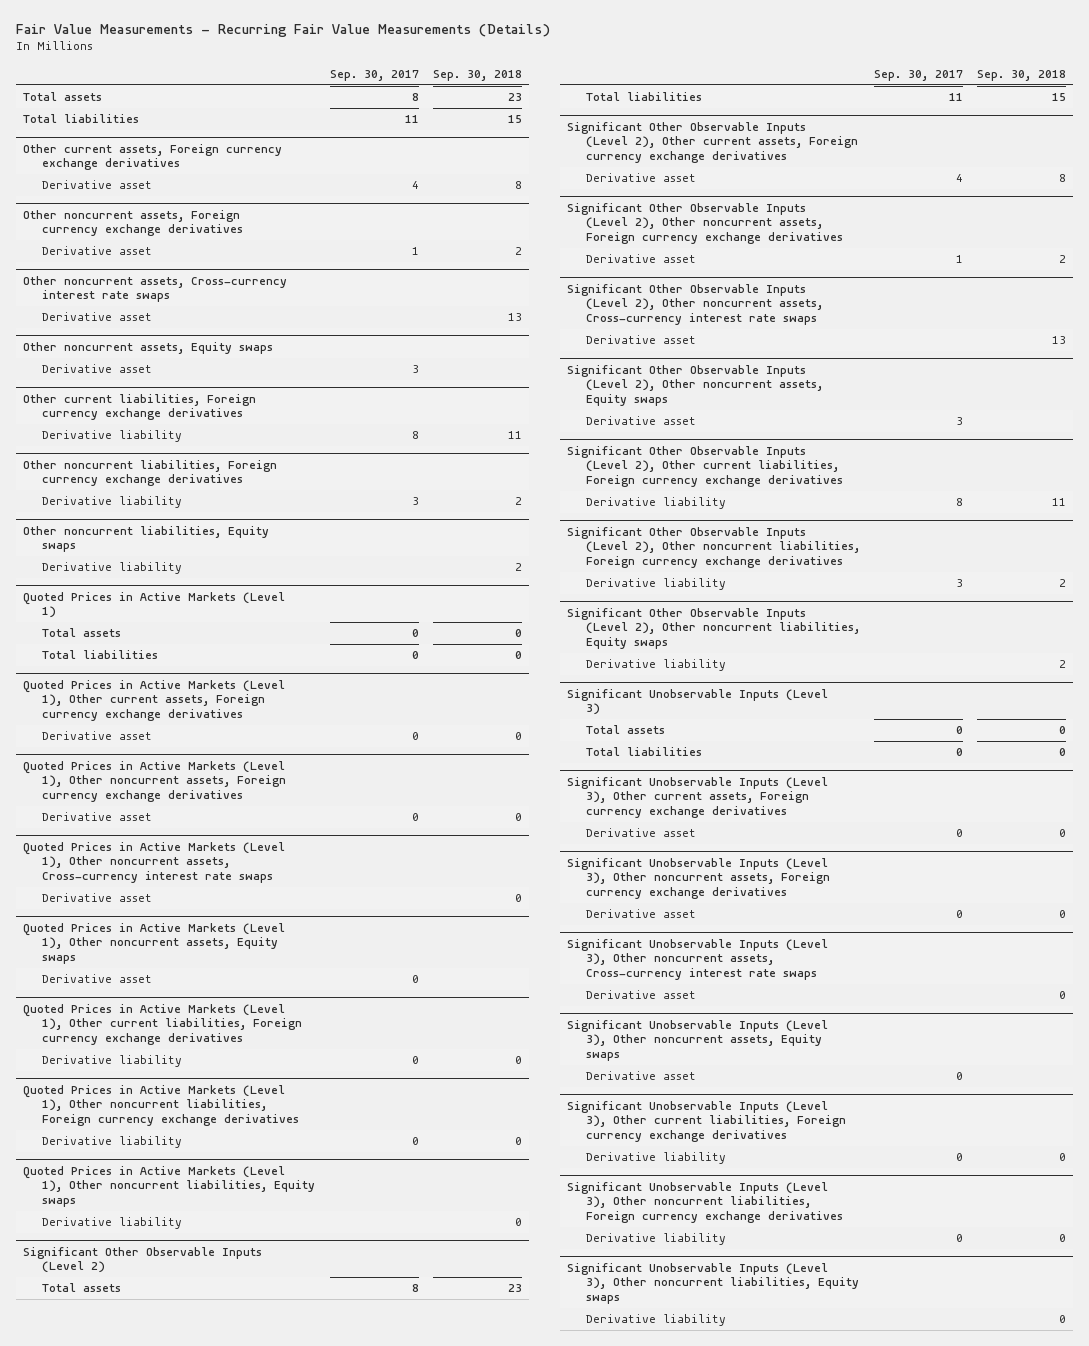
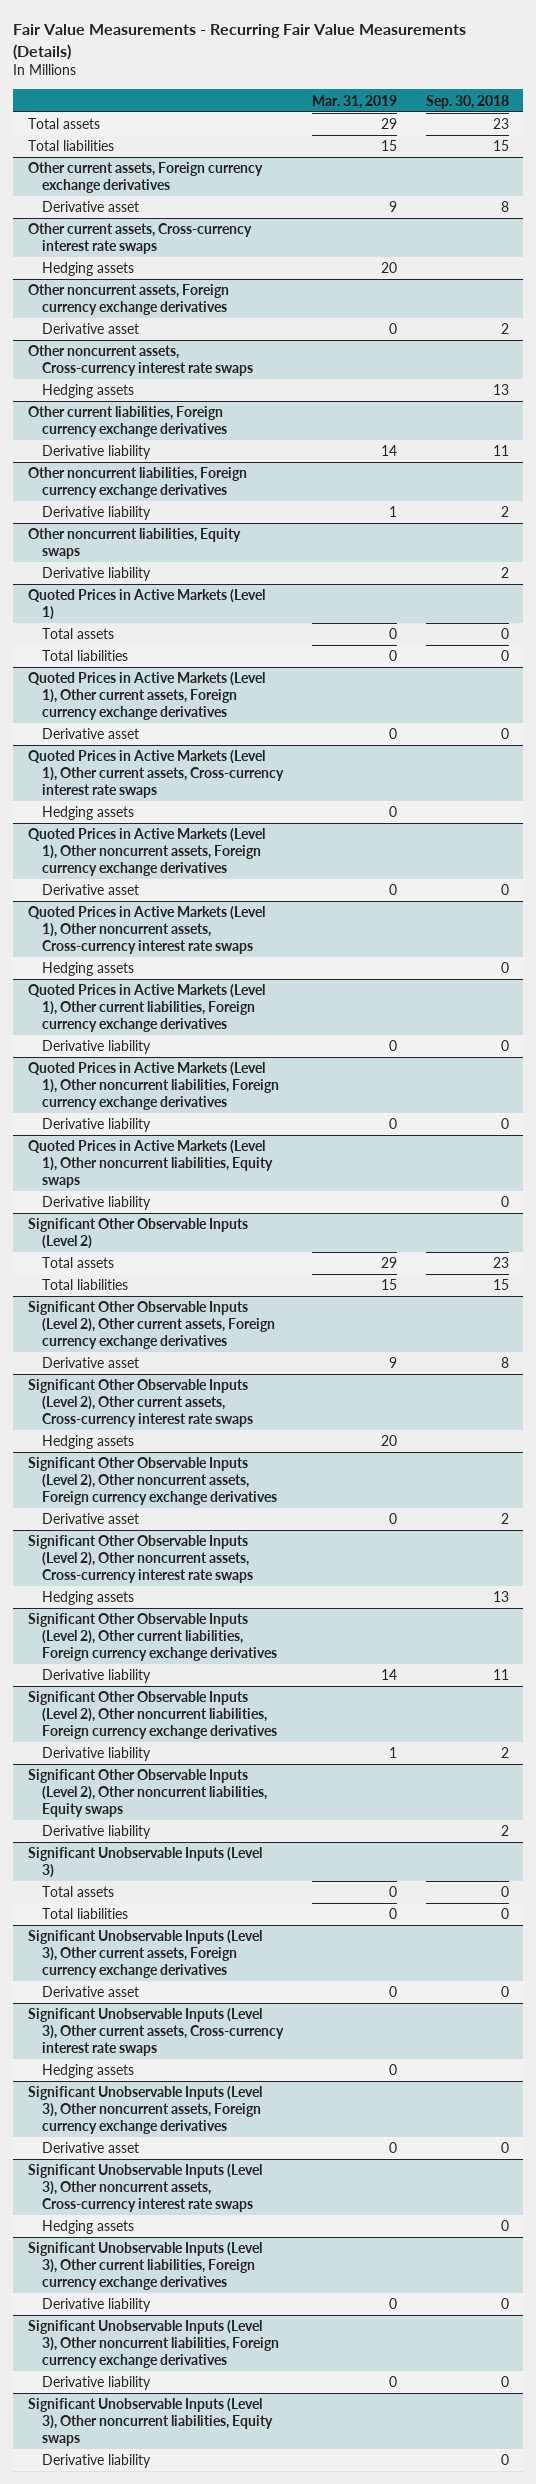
[329,69,419,81] Sep. 30, 2017 -> none
none -> [311,94,397,109] Mar. 31, 2019
none -> [27,223,252,254] Other current assets, Cross-currency interest rate swaps
none -> [41,262,134,277] Hedging assets
[41,312,152,322] Derivative asset -> none
[22,341,273,354] Other noncurrent assets, Equity swaps -> none
[41,364,152,374] Derivative asset -> none
none -> [41,384,134,399] Hedging assets
none -> [27,750,284,798] Quoted Prices in Active Markets (Level 1), Other current assets, Cross-currency interest rate swaps
none -> [41,806,134,821] Hedging assets
[41,893,152,903] Derivative asset -> none
[22,922,285,965] Quoted Prices in Active Markets (Level 1), Other noncurrent assets, Equity swaps -> none
[41,974,152,984] Derivative asset -> none
none -> [41,962,134,977] Hedging assets
none -> [27,1379,253,1427] Significant Other Observable Inputs (Level 2), Other current assets, Cross-currency interest rate swaps
none -> [41,1435,134,1450] Hedging assets
[585,335,696,345] Derivative asset -> none
[566,364,823,407] Significant Other Observable Inputs (Level 2), Other noncurrent assets, Equity swaps -> none
[585,416,696,426] Derivative asset -> none
none -> [41,1591,134,1606] Hedging assets
none -> [27,2008,284,2056] Significant Unobservable Inputs (Level 3), Other current assets, Cross-currency interest rate swaps
none -> [41,2064,134,2079] Hedging assets
[585,990,696,1000] Derivative asset -> none
[566,1019,828,1062] Significant Unobservable Inputs (Level 3), Other noncurrent assets, Equity swaps -> none
[585,1071,696,1081] Derivative asset -> none
none -> [41,2220,134,2235] Hedging assets

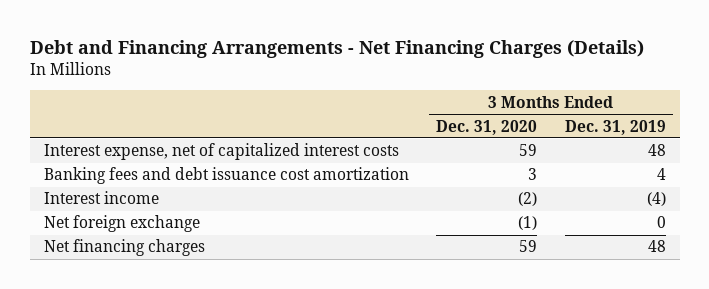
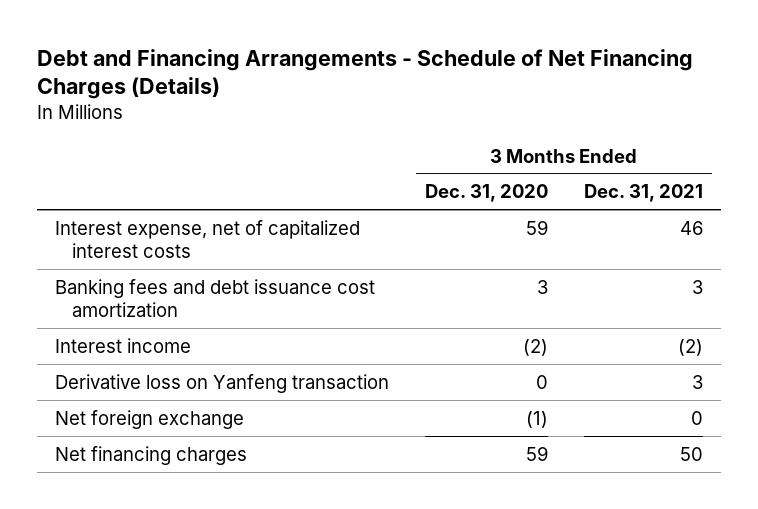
[29,39,644,58] Debt and Financing Arrangements - Net Financing Charges (Details) -> [36,48,693,100] Debt and Financing Arrangements - Schedule of Net Financing Charges (Details)
[564,119,666,135] Dec. 31, 2019 -> none
none -> [584,184,704,203] Dec. 31, 2021
none -> [54,373,389,393] Derivative loss on Yanfeng transaction

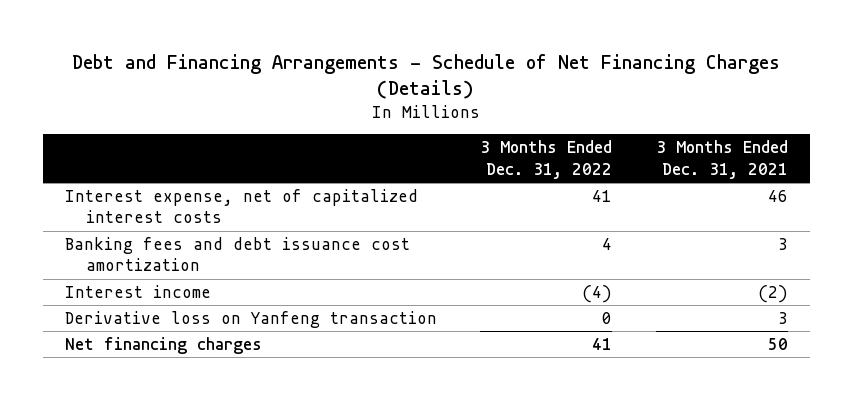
[425,184,549,203] Dec. 31, 2020 -> none
none -> [480,140,613,179] 3 Months Ended Dec. 31, 2022
[54,409,244,429] Net foreign exchange -> none

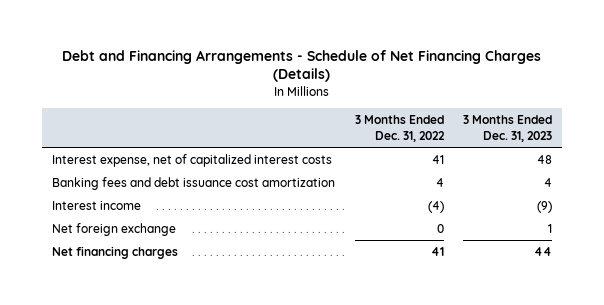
[656,140,789,179] 3 Months Ended Dec. 31, 2021 -> none
none -> [463,114,553,142] 3 Months Ended Dec. 31, 2023
[64,310,437,328] Derivative loss on Yanfeng transaction -> none
none -> [51,223,176,237] Net foreign exchange

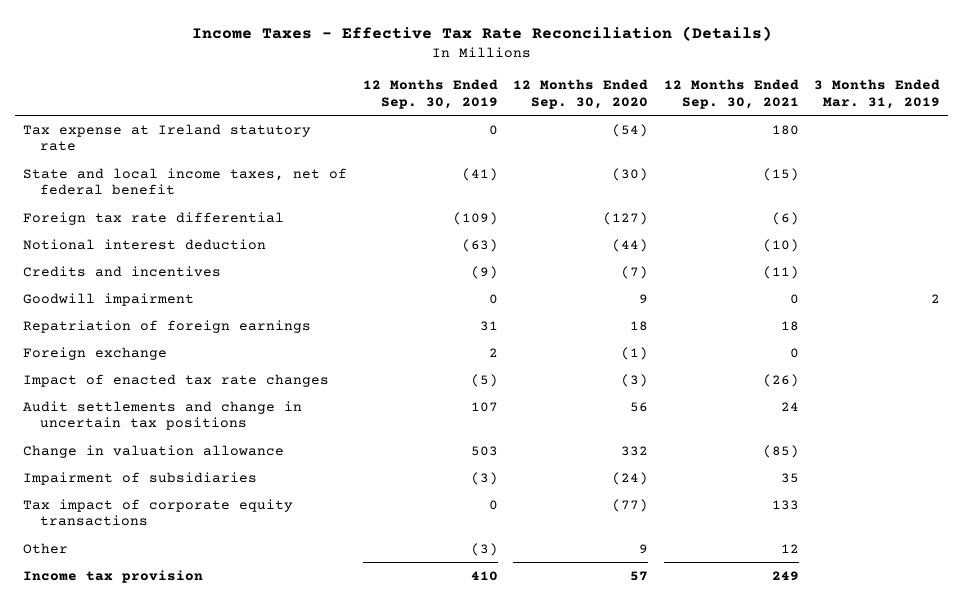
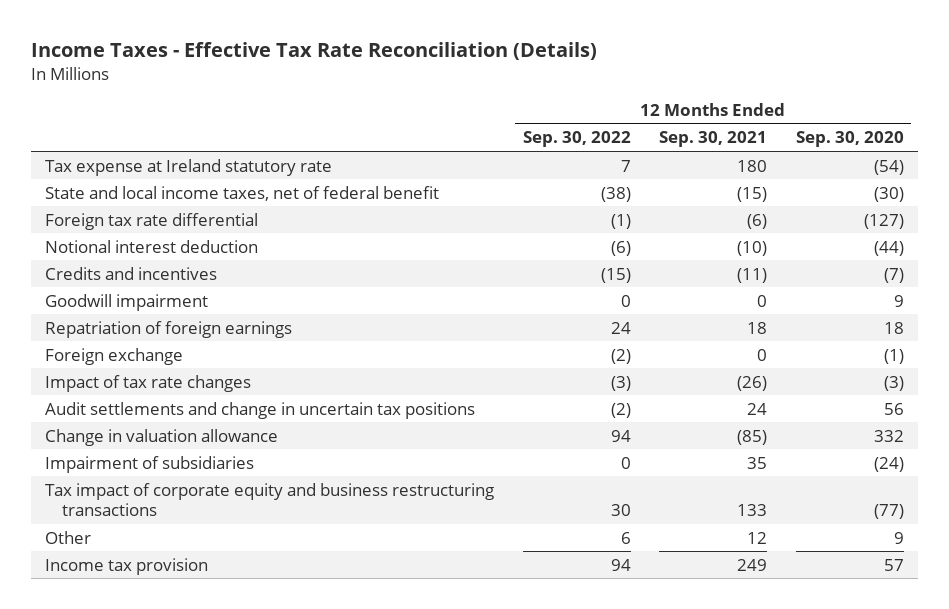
[362,79,498,109] 12 Months Ended Sep. 30, 2019 -> none
[814,79,941,109] 3 Months Ended Mar. 31, 2019 -> none
none -> [522,131,631,148] Sep. 30, 2022
[23,373,330,387] Impact of enacted tax rate changes -> [44,374,251,392] Impact of tax rate changes
[23,498,294,527] Tax impact of corporate equity transactions -> [44,482,494,517] Tax impact of corporate equity and business restructuring transactions

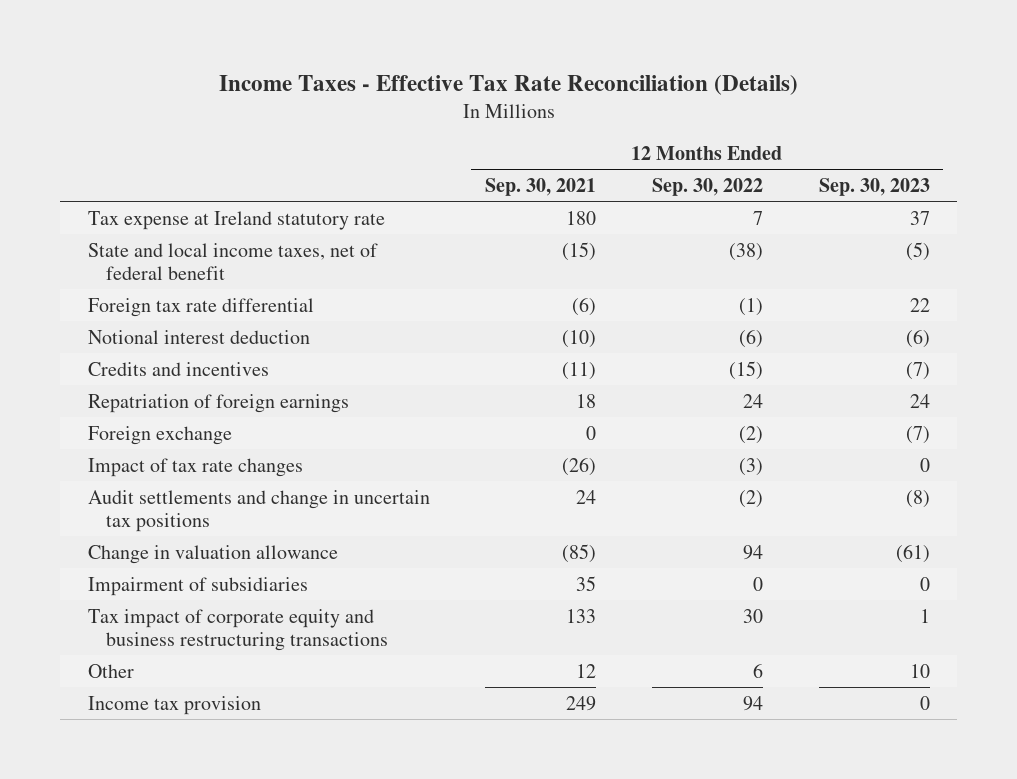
[795,131,904,148] Sep. 30, 2020 -> none
none -> [818,177,930,196] Sep. 30, 2023
[44,293,208,311] Goodwill impairment -> none

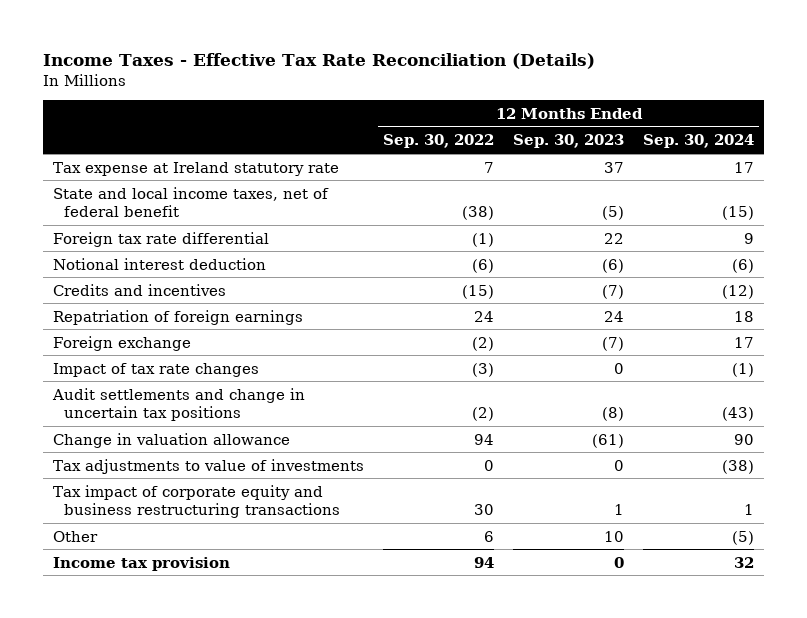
[485,177,597,196] Sep. 30, 2021 -> none
none -> [643,134,755,149] Sep. 30, 2024
[87,576,308,596] Impairment of subsidiaries -> none
none -> [52,458,364,474] Tax adjustments to value of investments

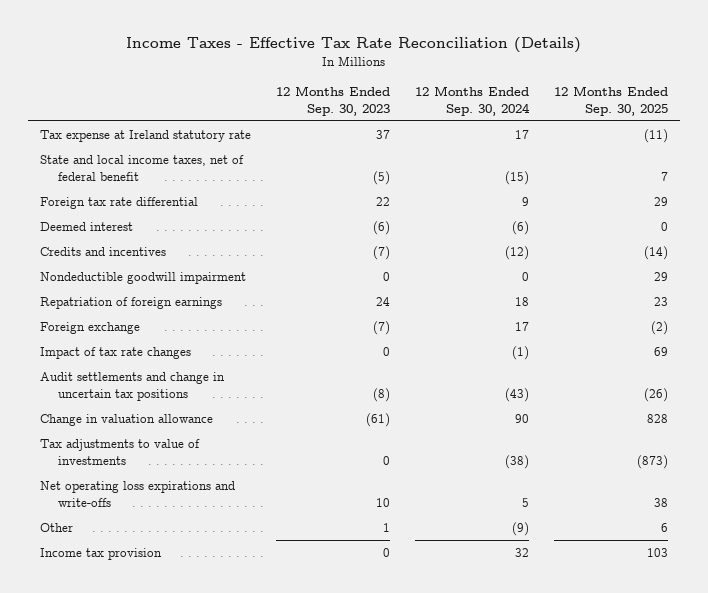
[382,134,494,149] Sep. 30, 2022 -> none
none -> [553,86,668,117] 12 Months Ended Sep. 30, 2025
[52,257,266,270] Notional interest deduction -> none
none -> [40,221,134,231] Deemed interest
none -> [40,271,247,284] Nondeductible goodwill impairment
[52,484,341,519] Tax impact of corporate equity and business restructuring transactions -> none
none -> [40,480,236,507] Net operating loss expirations and write-offs
[604,530,625,542] 10 -> [383,522,391,532] 1
[732,530,755,545] (5) -> [511,521,529,536] (9)

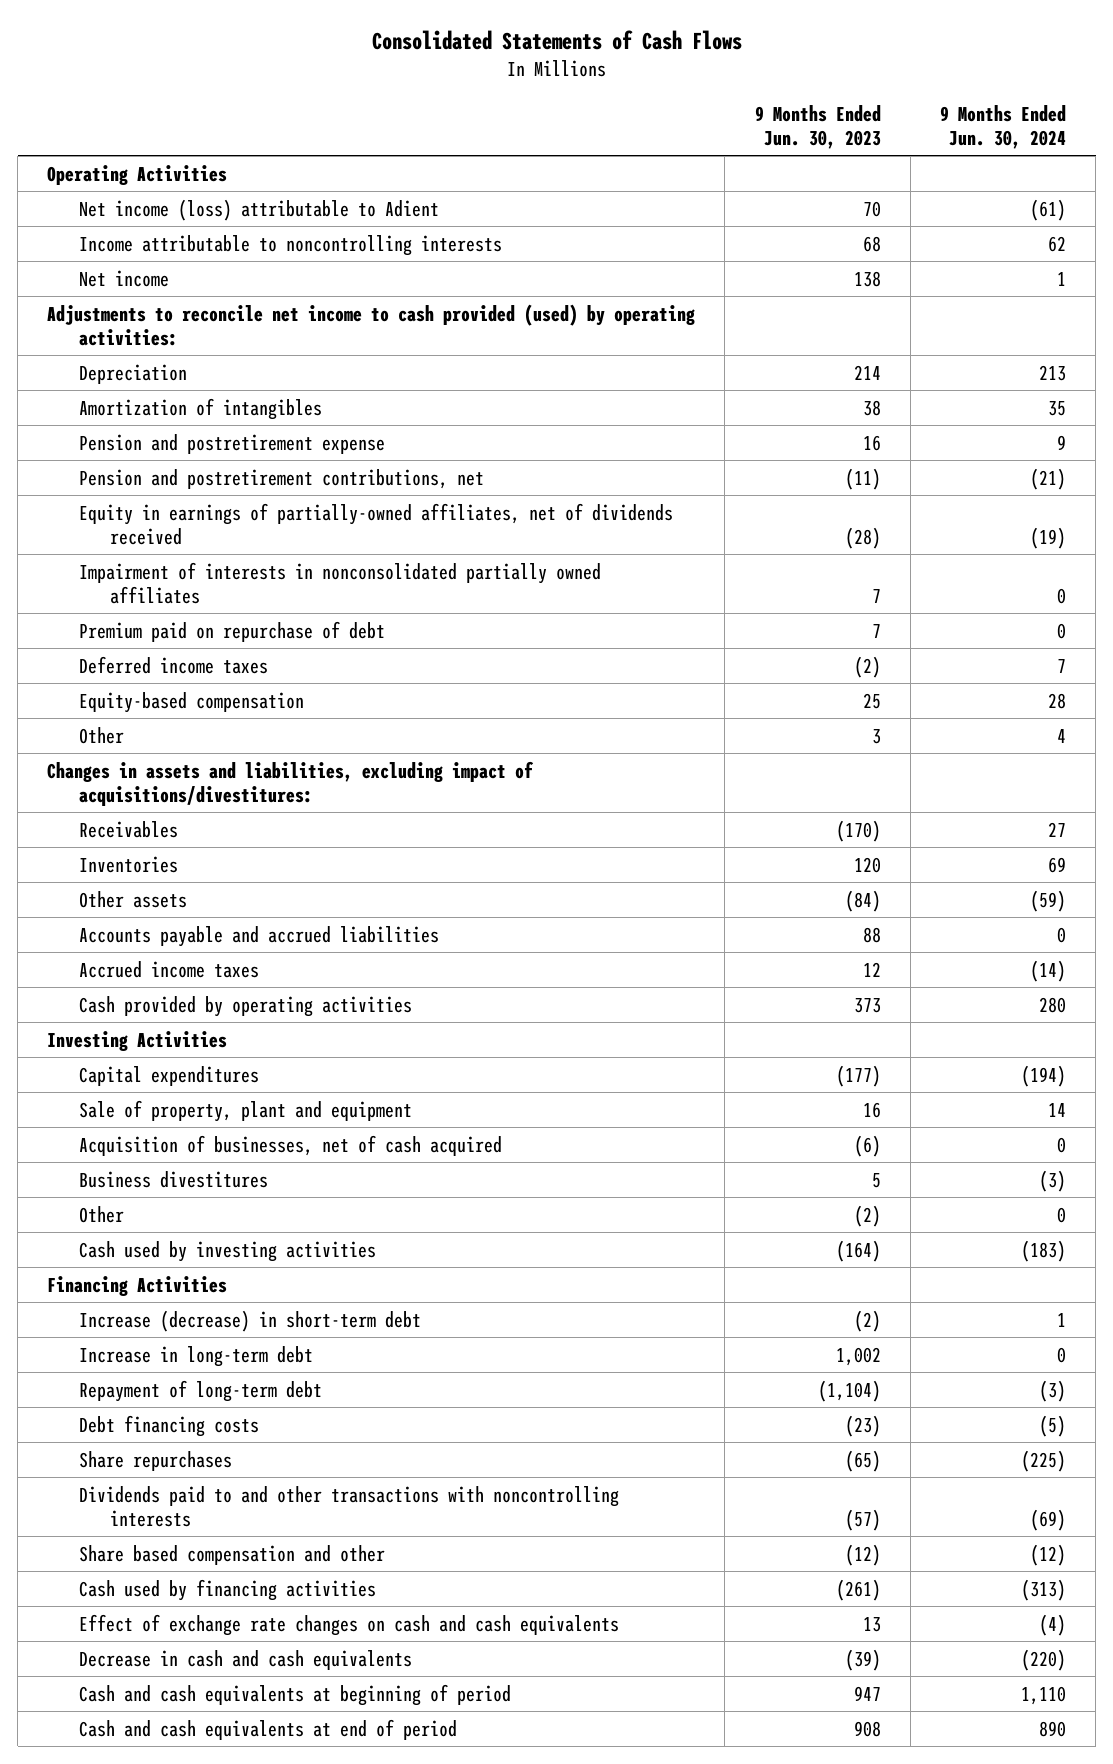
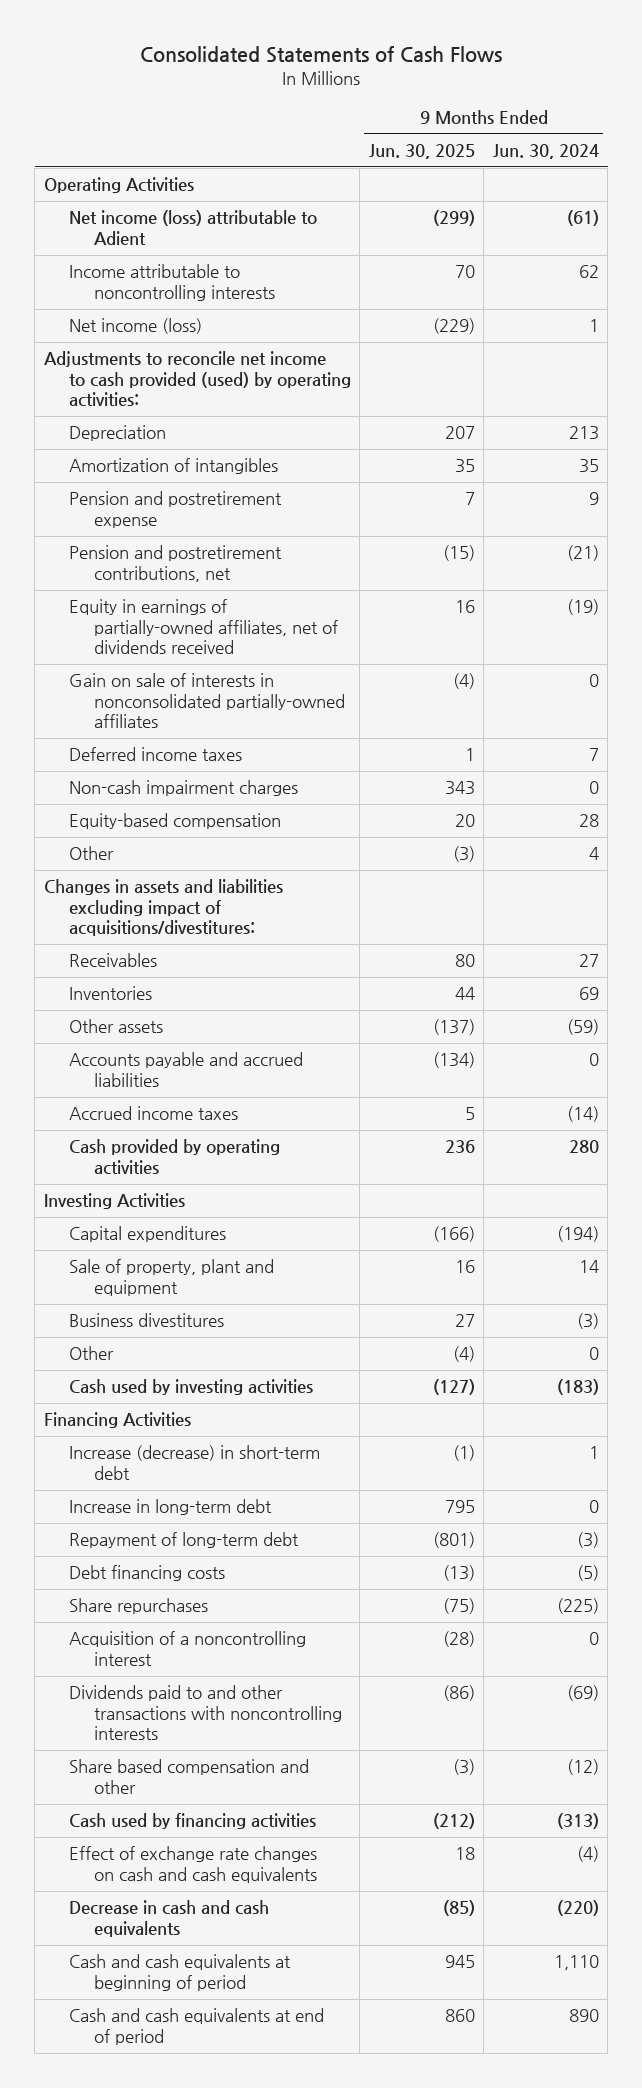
[754,104,881,149] 9 Months Ended Jun. 30, 2023 -> none
none -> [368,144,475,160] Jun. 30, 2025
[78,269,169,287] Net income -> [68,318,202,335] Net income (loss)
[78,620,385,642] Premium paid on repurchase of debt -> none
[78,561,601,604] Impairment of interests in nonconsolidated partially owned affiliates -> [68,673,345,729] Gain on sale of interests in nonconsolidated partially-owned affiliates
none -> [68,780,298,797] Non-cash impairment charges
[47,760,535,806] Changes in assets and liabilities, excluding impact of acquisitions/divestitures: -> [43,879,283,937] Changes in assets and liabilities excluding impact of acquisitions/divestitures:
[78,1134,502,1156] Acquisition of businesses, net of cash acquired -> none
none -> [68,1631,306,1666] Acquisition of a noncontrolling interest

